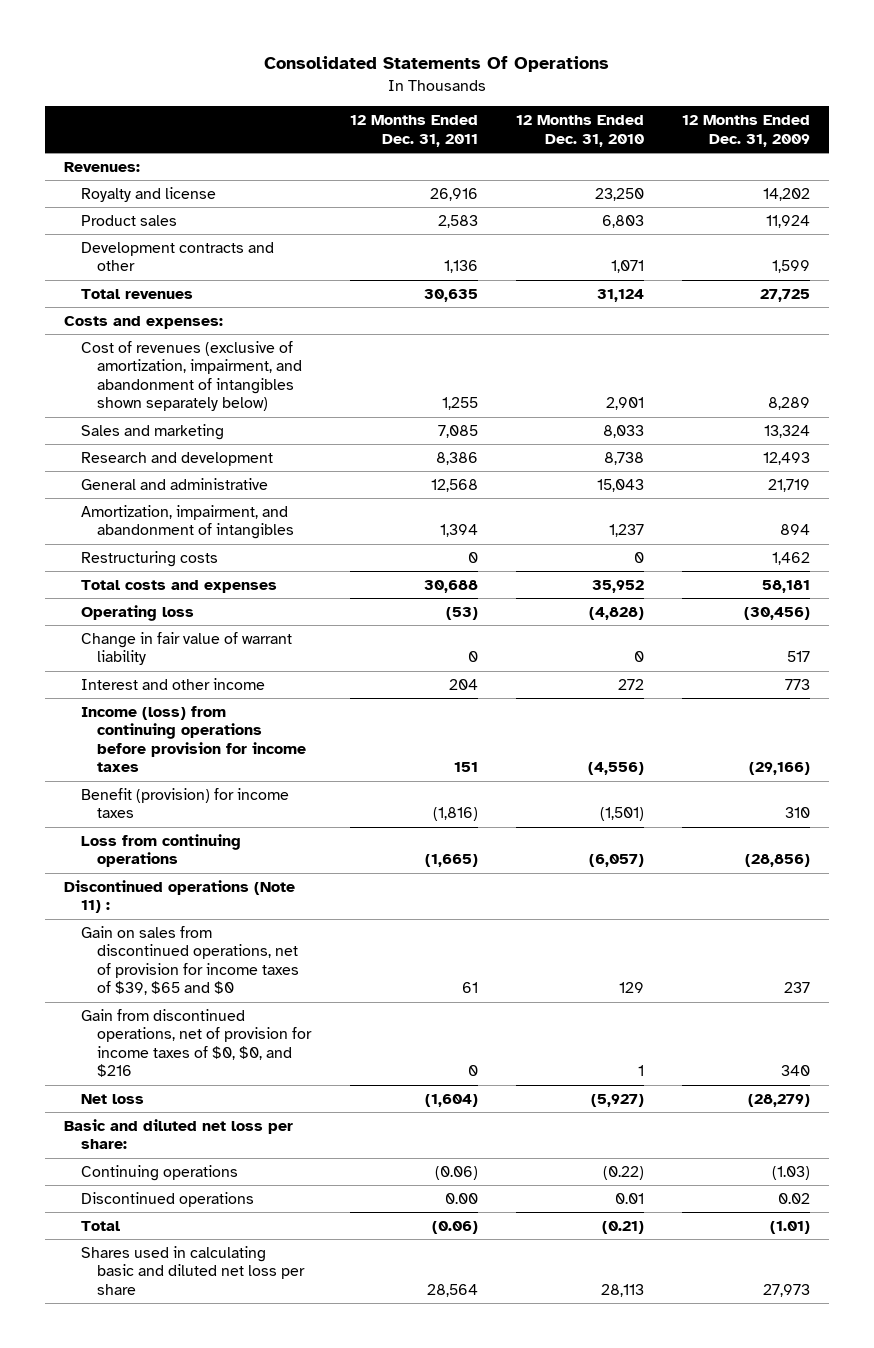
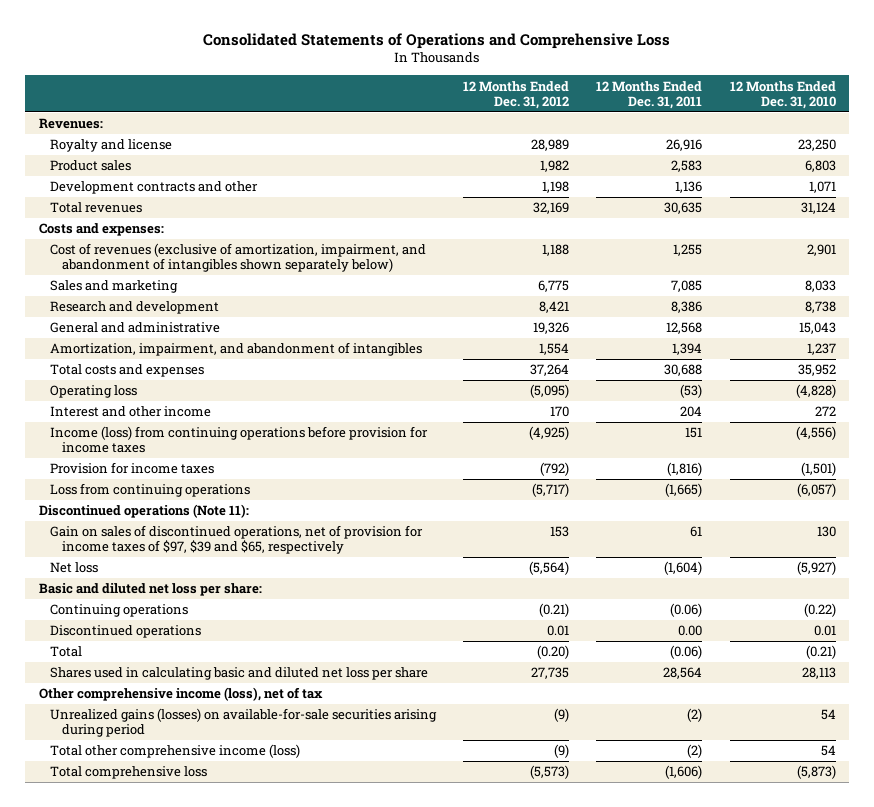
[263,56,609,73] Consolidated Statements Of Operations -> [203,33,671,50] Consolidated Statements of Operations and Comprehensive Loss
[681,115,810,147] 12 Months Ended Dec. 31, 2009 -> none
none -> [463,80,570,109] 12 Months Ended Dec. 31, 2012
[80,550,218,567] Restructuring costs -> none
[80,631,292,666] Change in fair value of warrant liability -> none
[80,787,289,819] Benefit (provision) for income taxes -> [50,462,215,475] Provision for income taxes
[80,1008,313,1078] Gain from discontinued operations, net of provision for income taxes of $0, $0, and $216 -> none
[63,879,295,914] Discontinued operations (Note 11) : -> [38,504,249,519] Discontinued operations (Note 11):
[80,925,300,996] Gain on sales from discontinued operations, net of provision for income taxes of $39, $65 and $0 -> [50,525,424,555] Gain on sales of discontinued operations, net of provision for income taxes of $97, $39 and $65, respectively
[618,982,644,994] 129 -> [816,526,836,538] 130
none -> [38,687,323,702] Other comprehensive income (loss), net of tax
none -> [50,708,438,738] Unrealized gains (losses) on available-for-sale securities arising during period
none -> [50,744,301,759] Total other comprehensive income (loss)
none -> [50,766,208,780] Total comprehensive loss

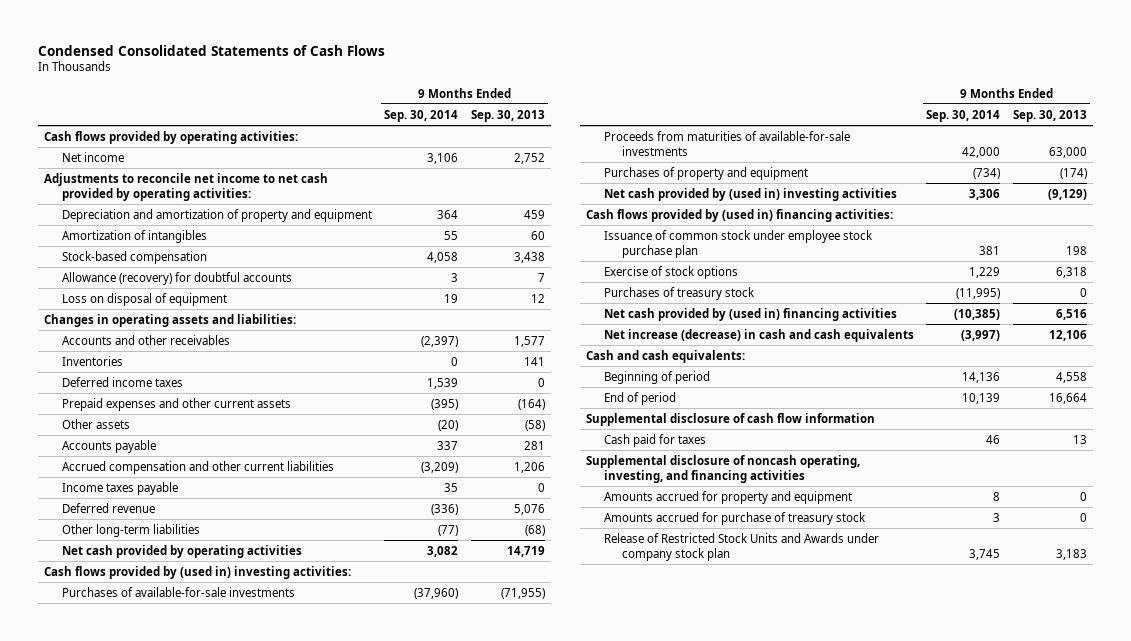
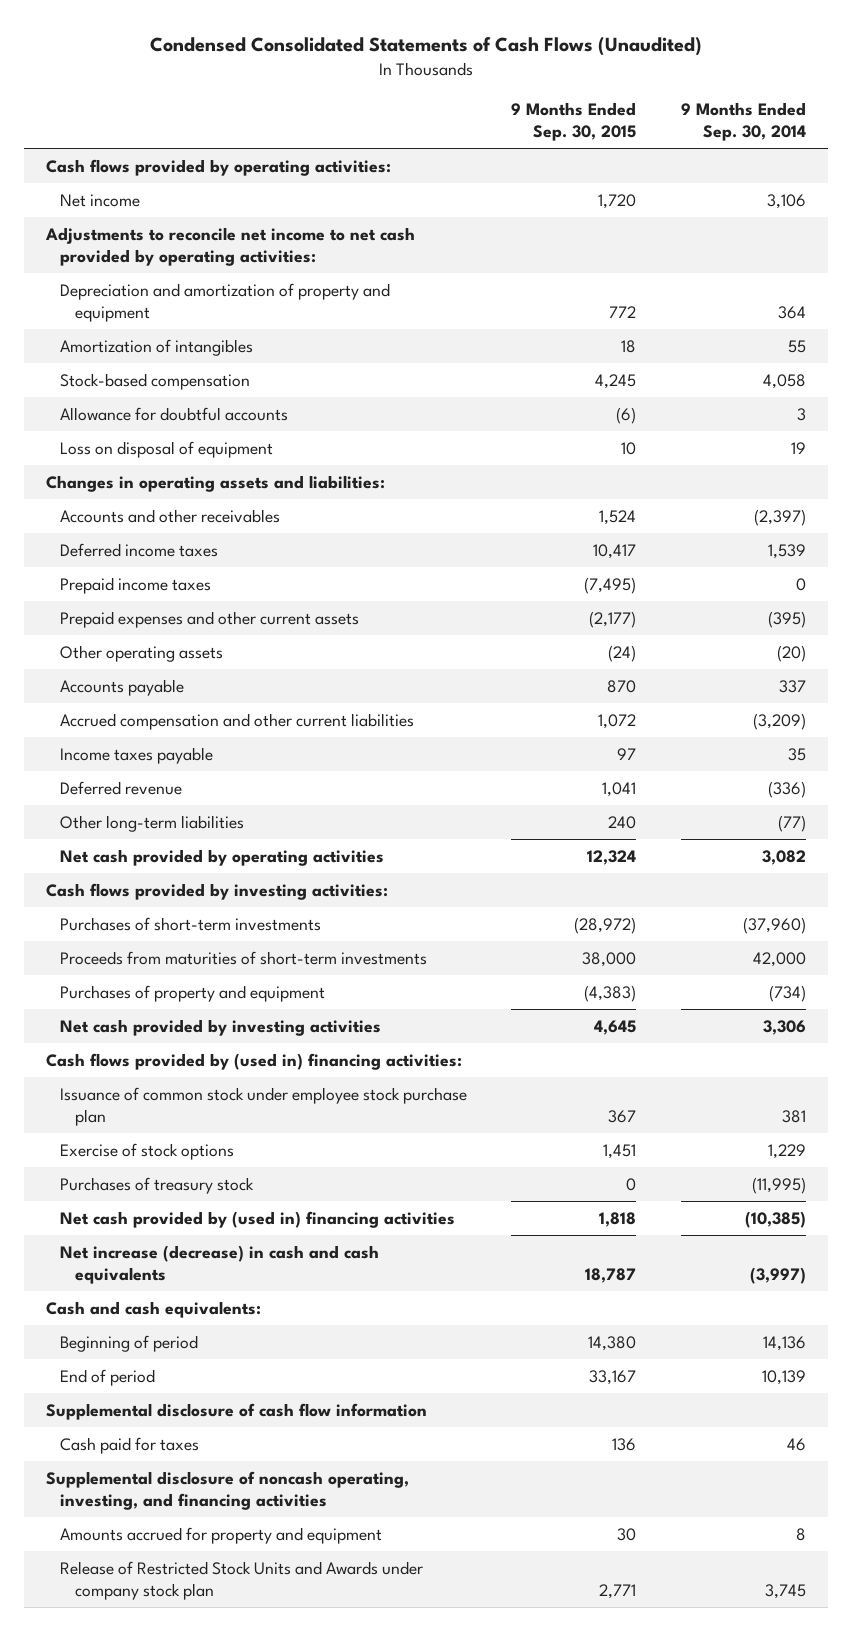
[37,44,385,56] Condensed Consolidated Statements of Cash Flows -> [149,37,702,57] Condensed Consolidated Statements of Cash Flows (Unaudited)
[470,109,545,122] Sep. 30, 2013 -> none
none -> [511,102,637,142] 9 Months Ended Sep. 30, 2015
[61,271,292,285] Allowance (recovery) for doubtful accounts -> [60,406,289,421] Allowance for doubtful accounts
[61,355,123,366] Inventories -> none
none -> [60,576,212,594] Prepaid income taxes
[61,418,130,429] Other assets -> [60,644,224,662] Other operating assets
[43,565,351,579] Cash flows provided by (used in) investing activities: -> [45,882,388,900] Cash flows provided by investing activities:
[61,586,295,597] Purchases of available-for-sale investments -> [60,916,322,931] Purchases of short-term investments
[603,130,850,156] Proceeds from maturities of available-for-sale investments -> [60,950,428,965] Proceeds from maturities of short-term investments
[603,187,897,201] Net cash provided by (used in) investing activities -> [60,1018,382,1036] Net cash provided by investing activities
[603,511,866,525] Amounts accrued for purchase of treasury stock -> none

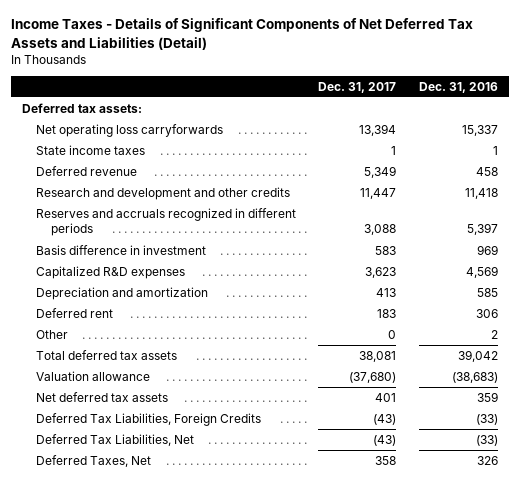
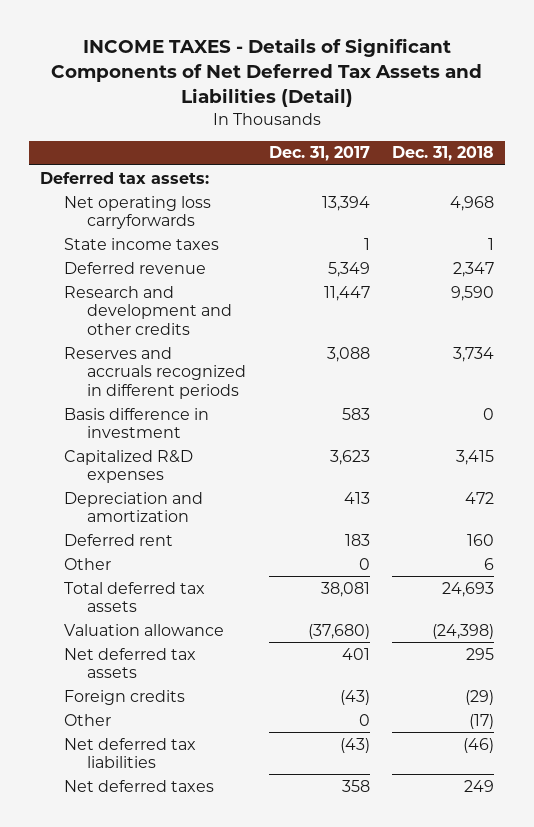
[10,18,473,50] Income Taxes - Details of Significant Components of Net Deferred Tax Assets and Liabilities (Detail) -> [50,38,482,108] INCOME TAXES - Details of Significant Components of Net Deferred Tax Assets and Liabilities (Detail)
[418,81,498,93] Dec. 31, 2016 -> none
none -> [391,146,494,162] Dec. 31, 2018
[36,412,262,426] Deferred Tax Liabilities, Foreign Credits -> [63,689,185,705] Foreign credits
none -> [63,713,111,726] Other
[36,433,195,446] Deferred Tax Liabilities, Net -> [63,737,196,769] Net deferred tax liabilities
[36,454,152,467] Deferred Taxes, Net -> [63,779,214,792] Net deferred taxes

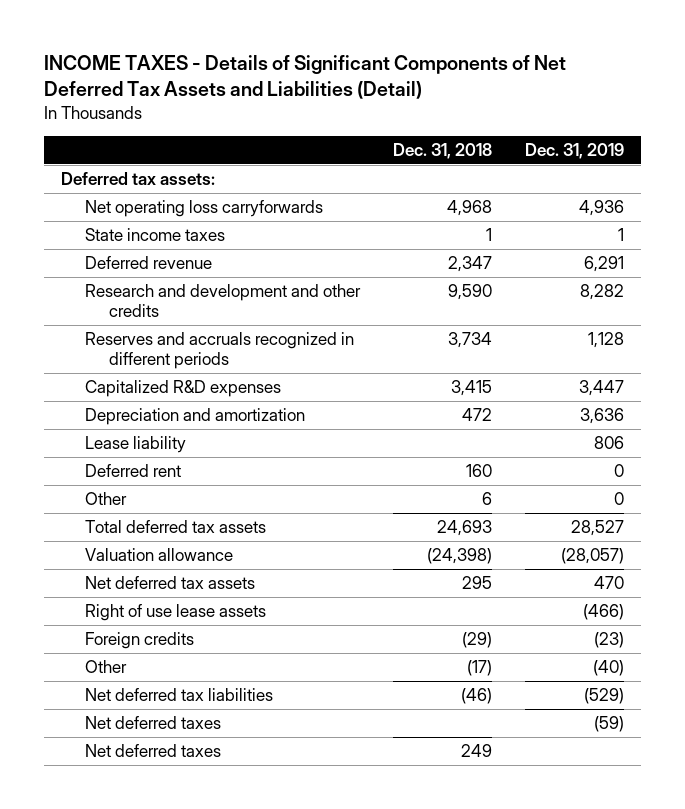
[268,146,370,162] Dec. 31, 2017 -> none
none -> [525,143,625,160] Dec. 31, 2019
[63,407,209,439] Basis difference in investment -> none
none -> [84,436,186,454] Lease liability
none -> [84,604,266,622] Right of use lease assets
none -> [84,716,221,730] Net deferred taxes

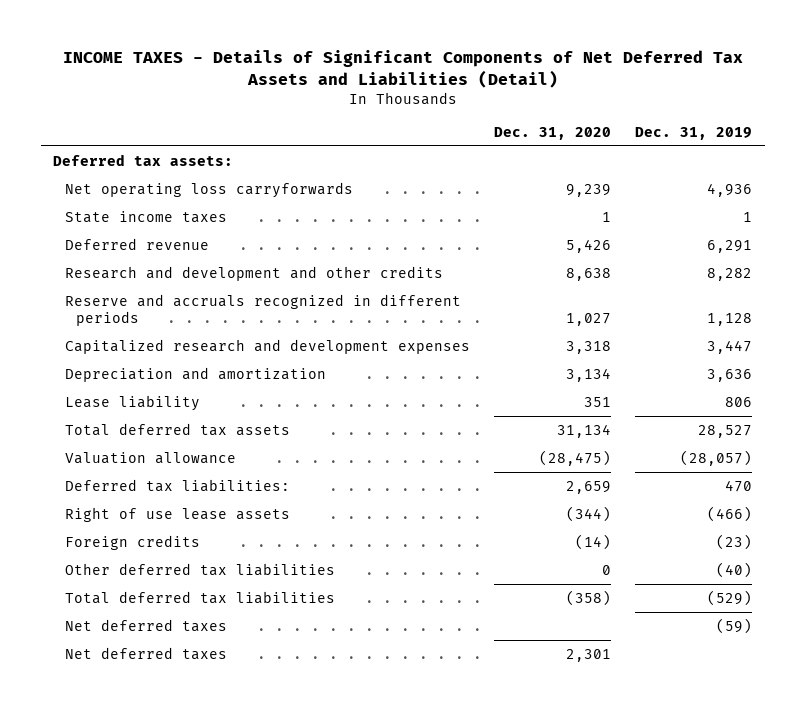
[392,143,492,160] Dec. 31, 2018 -> none
none -> [494,126,612,140] Dec. 31, 2020
[84,332,354,369] Reserves and accruals recognized in different periods -> [64,293,461,326] Reserve and accruals recognized in different periods
[84,380,281,398] Capitalized R&D expenses -> [64,338,470,354] Capitalized research and development expenses
[84,464,181,478] Deferred rent -> none
[84,492,127,506] Other -> none
[84,576,255,590] Net deferred tax assets -> [64,478,290,492] Deferred tax liabilities:
[84,660,127,674] Other -> [64,562,335,576] Other deferred tax liabilities
[84,688,273,702] Net deferred tax liabilities -> [64,590,335,604] Total deferred tax liabilities

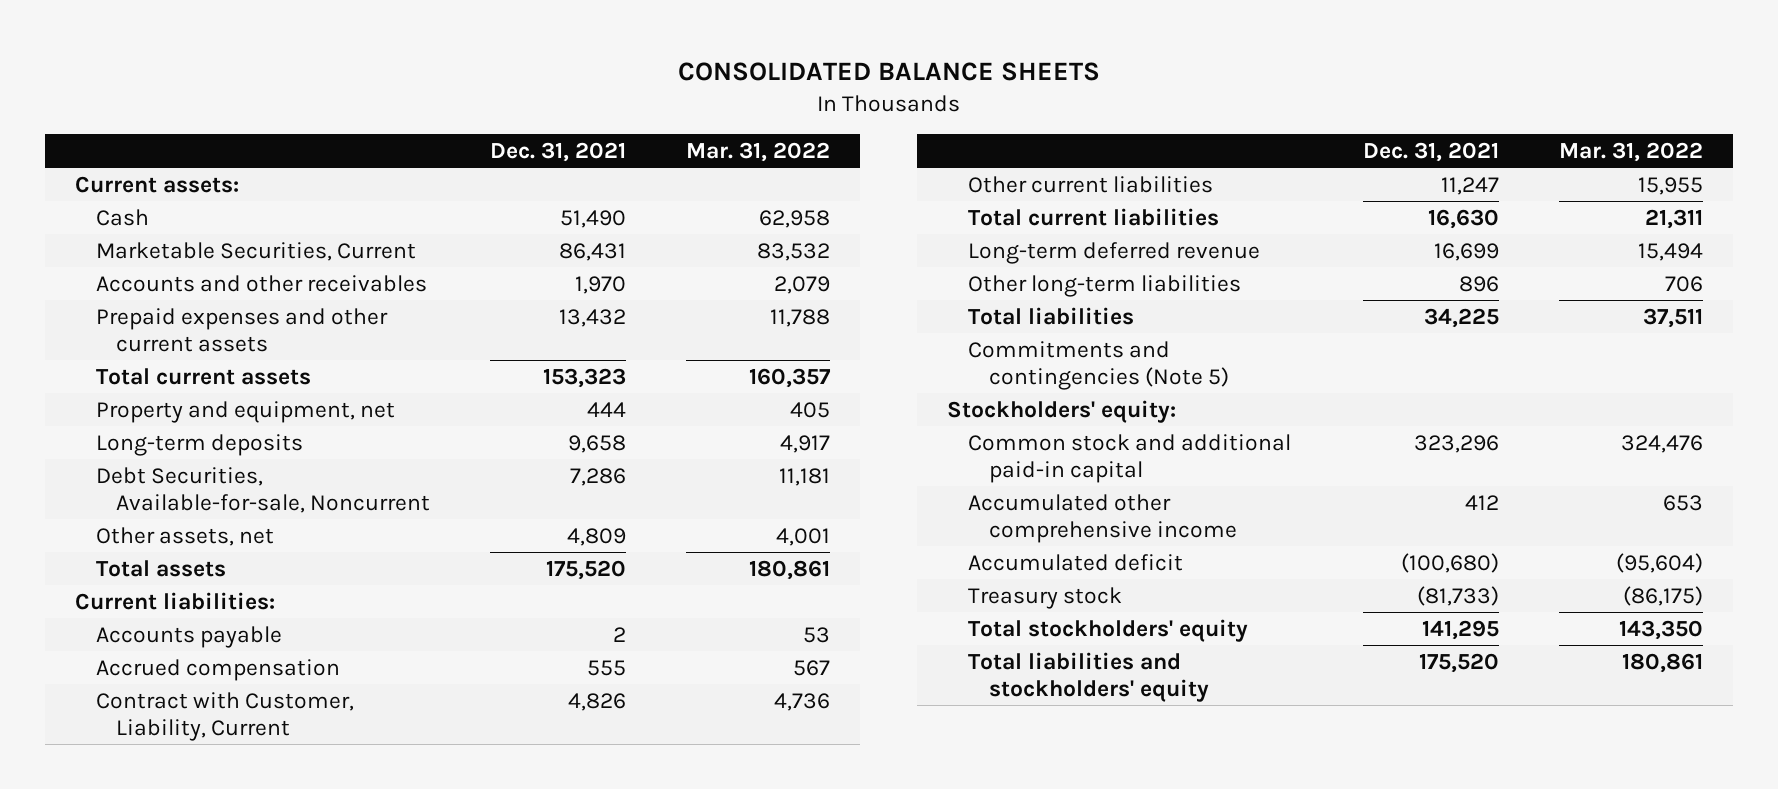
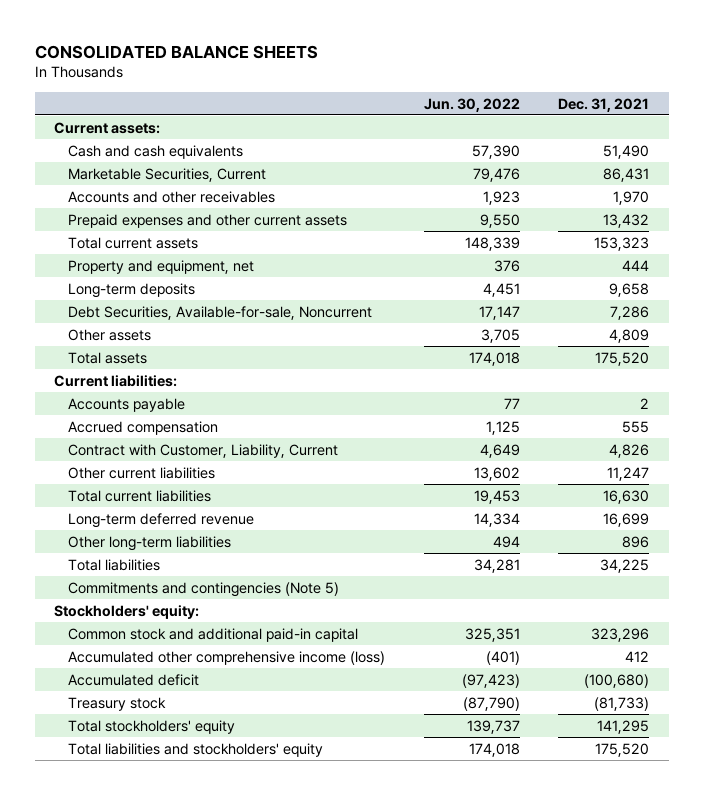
[686,141,831,162] Mar. 31, 2022 -> none
none -> [423,97,520,112] Jun. 30, 2022
[95,208,149,226] Cash -> [67,144,243,159] Cash and cash equivalents
[95,526,274,546] Other assets, net -> [67,328,151,341] Other assets
[968,493,1238,543] Accumulated other comprehensive income -> [67,650,385,665] Accumulated other comprehensive income (loss)

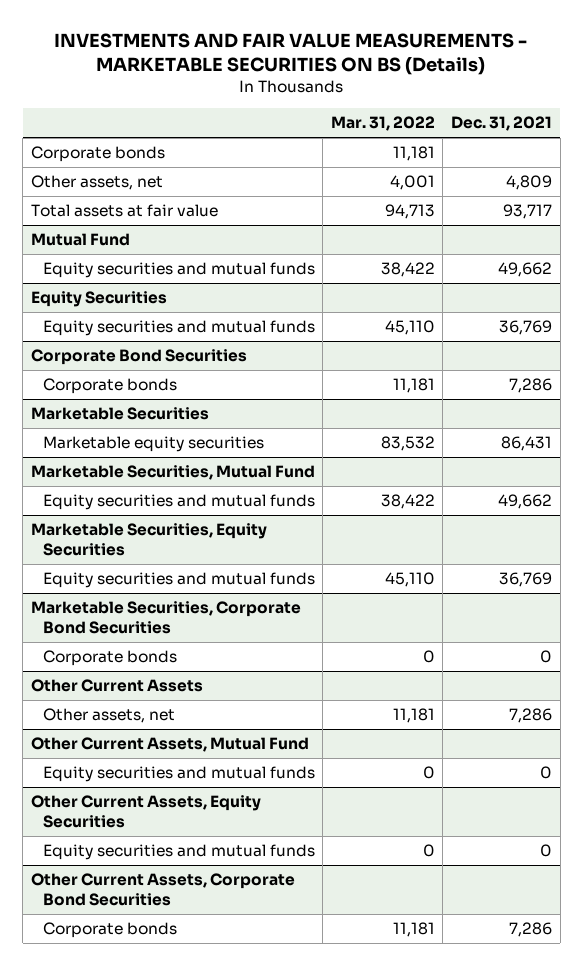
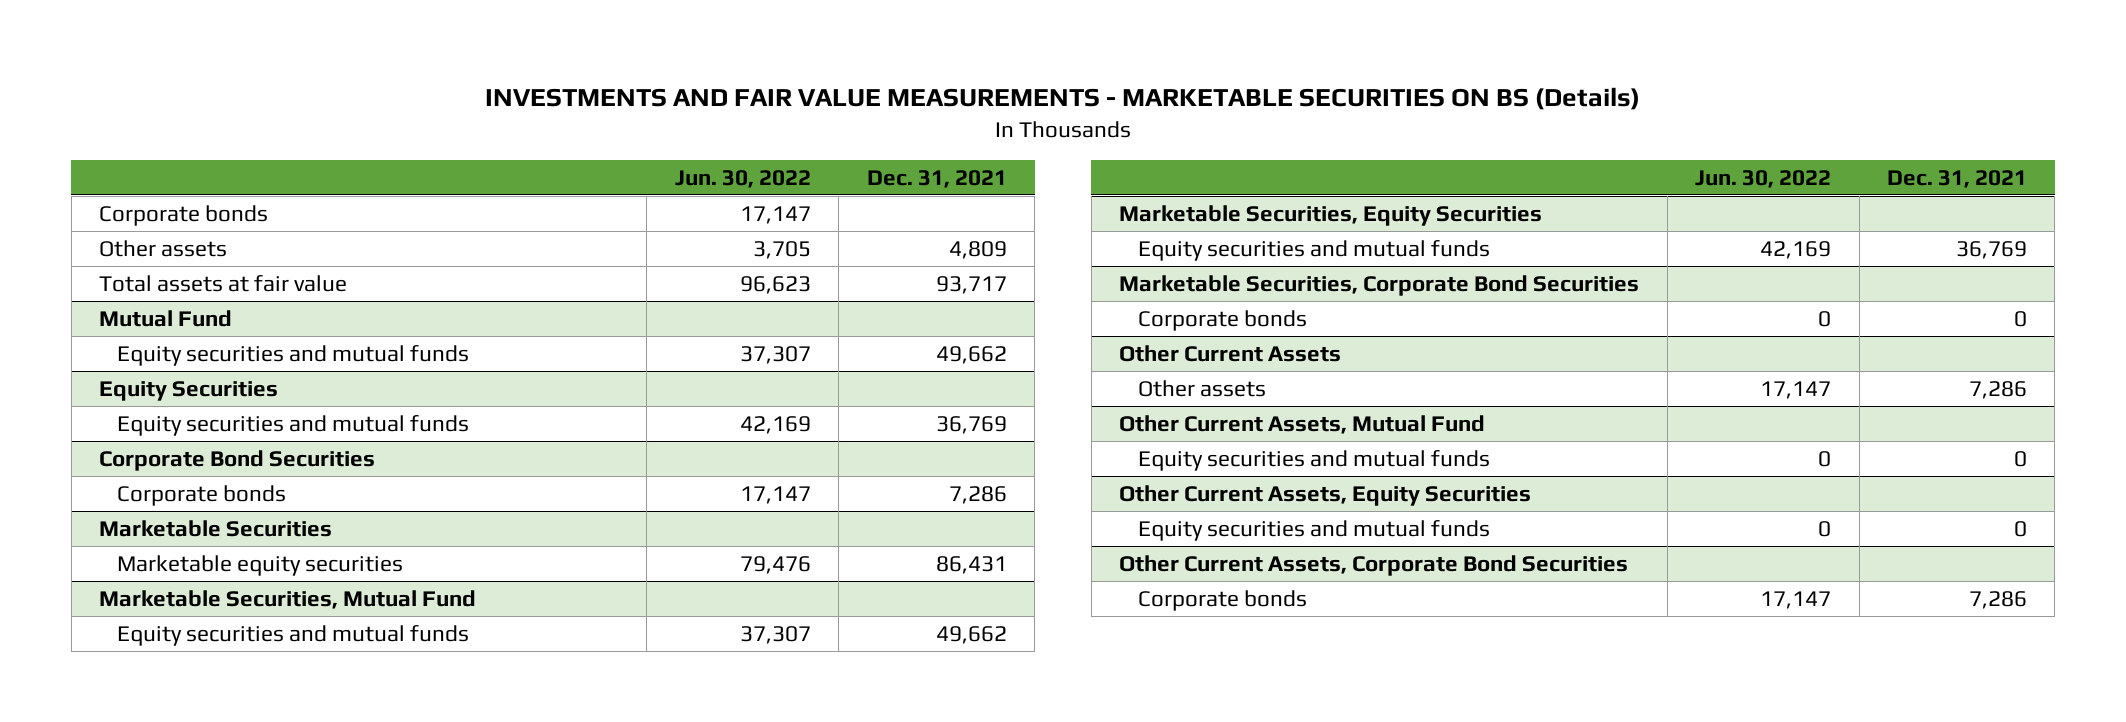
[330,116,435,132] Mar. 31, 2022 -> none
none -> [674,169,811,188] Jun. 30, 2022
[30,175,163,191] Other assets, net -> [98,239,227,257] Other assets
[42,708,175,724] Other assets, net -> [1137,379,1266,397] Other assets

